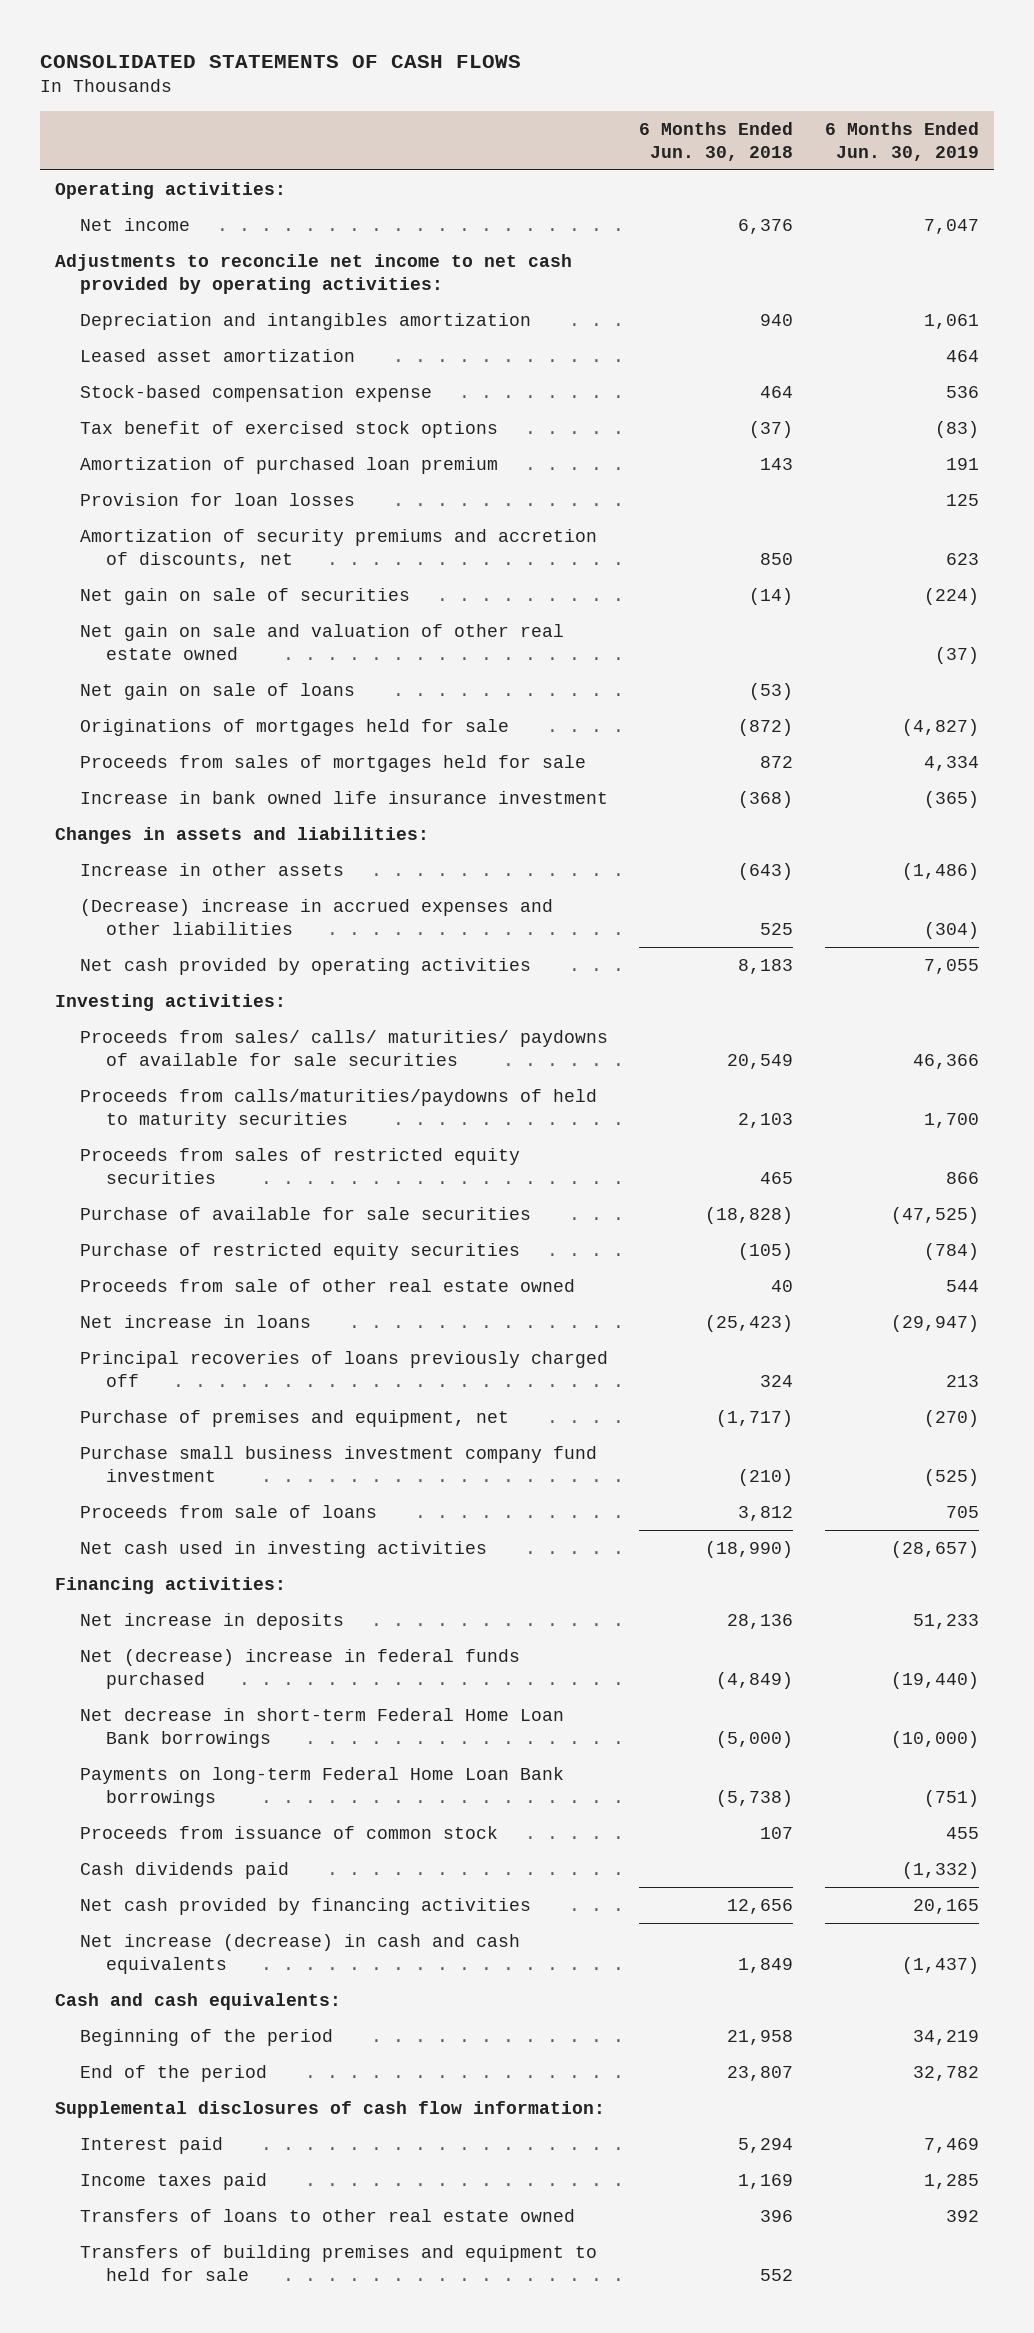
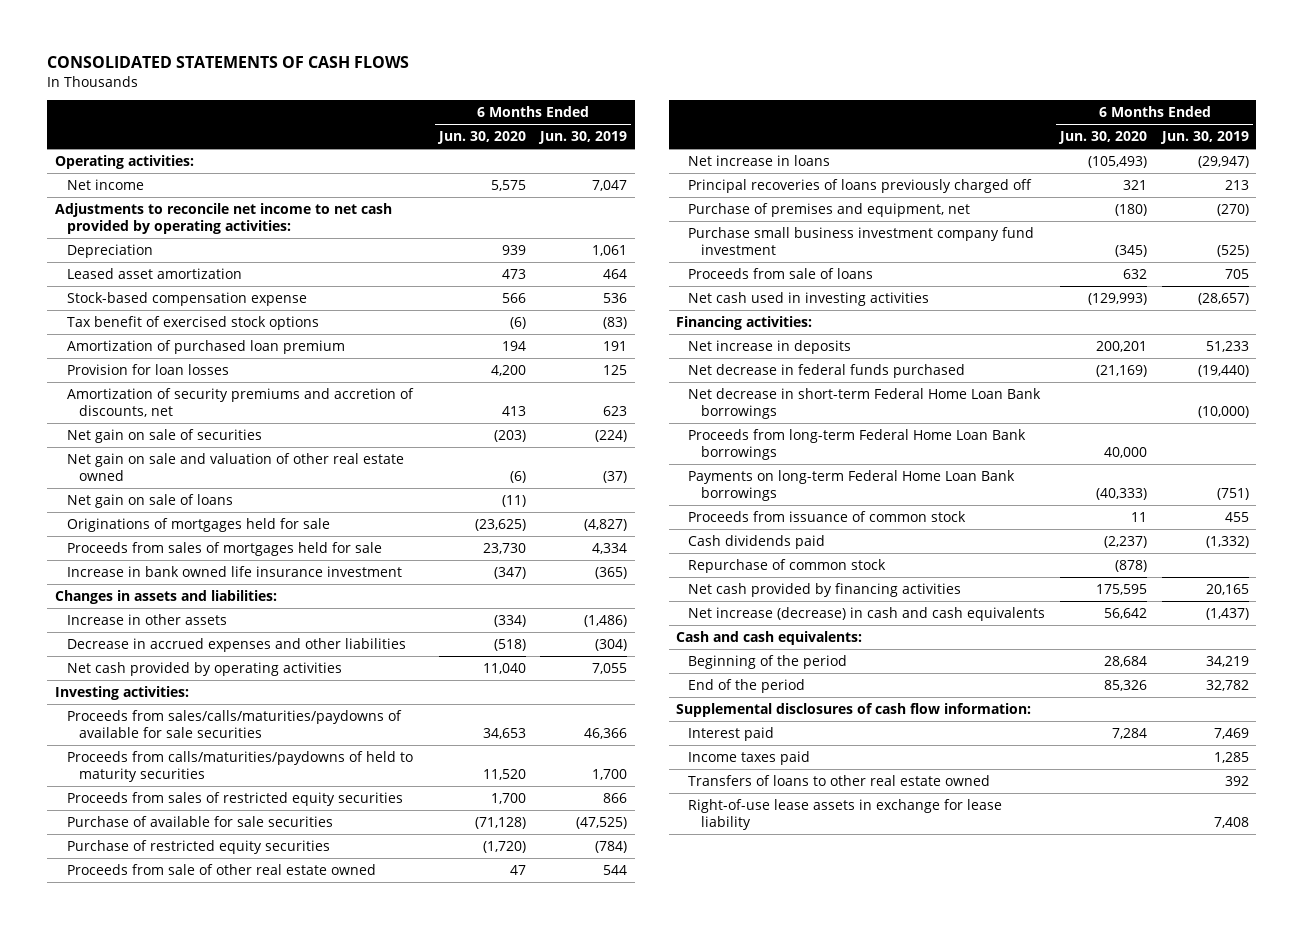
[639,121,794,161] 6 Months Ended Jun. 30, 2018 -> none
none -> [436,130,526,144] Jun. 30, 2020
[80,313,532,331] Depreciation and intangibles amortization -> [66,243,153,258] Depreciation
[80,899,554,936] (Decrease) increase in accrued expenses and other liabilities -> [66,637,406,652] Decrease in accrued expenses and other liabilities
[80,1030,609,1067] Proceeds from sales/ calls/ maturities/ paydowns of available for sale securities -> [66,709,402,738] Proceeds from sales/calls/maturities/paydowns of available for sale securities
[80,1649,521,1690] Net (decrease) increase in federal funds purchased -> [688,363,966,378] Net decrease in federal funds purchased
none -> [688,428,1027,460] Proceeds from long-term Federal Home Loan Bank borrowings
none -> [688,558,887,573] Repurchase of common stock
[80,2245,598,2282] Transfers of building premises and equipment to held for sale -> none
none -> [688,798,1003,830] Right-of-use lease assets in exchange for lease liability

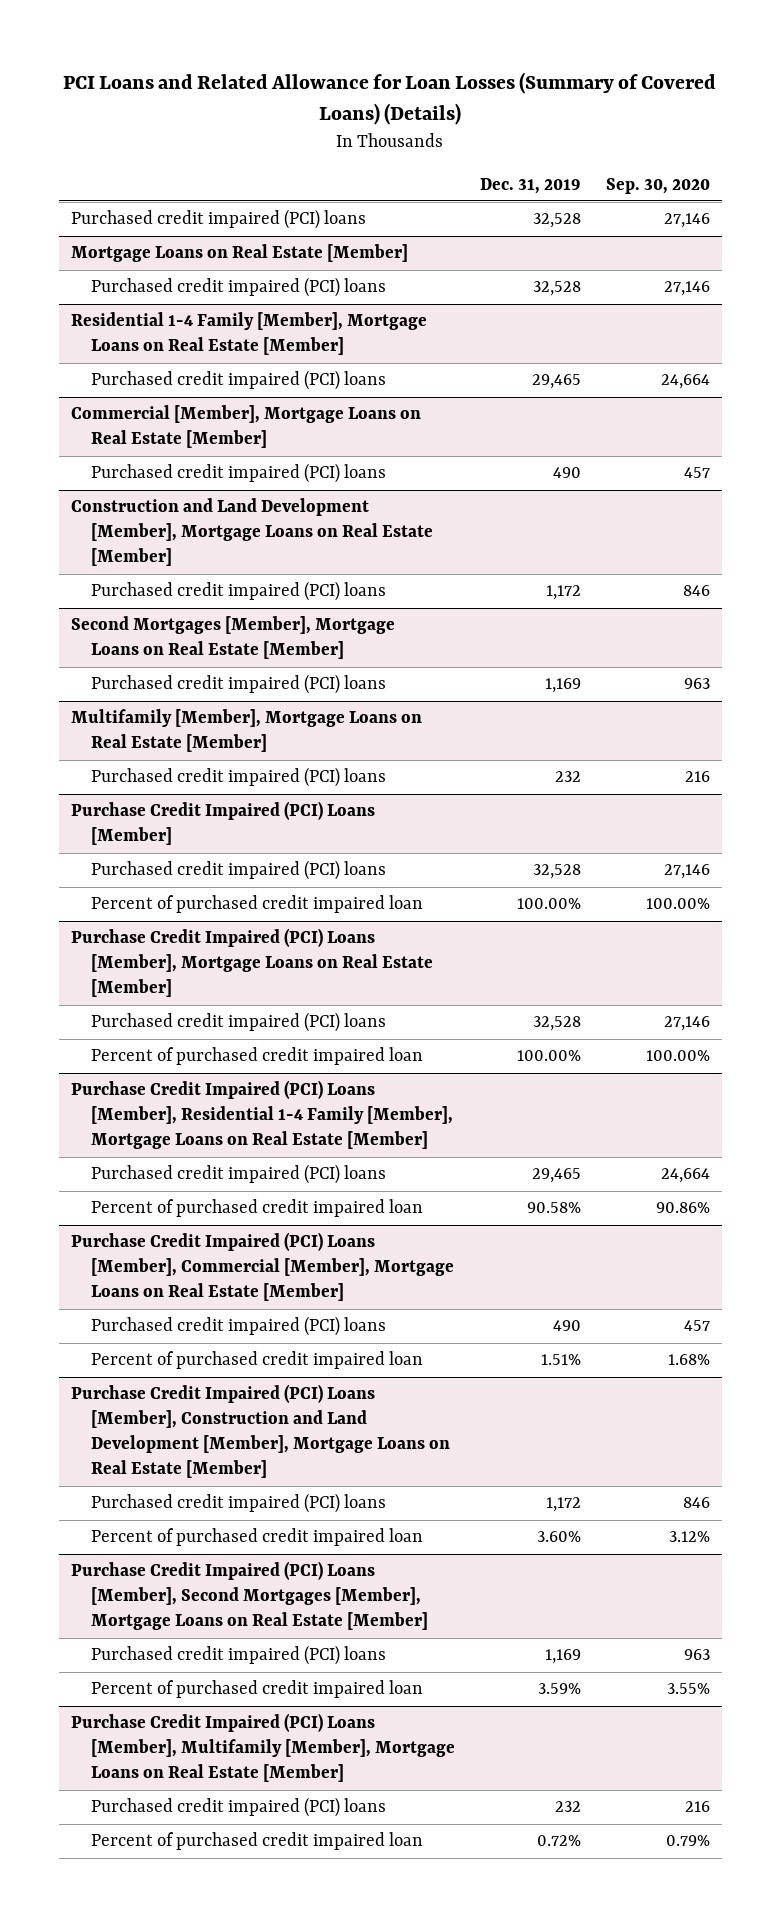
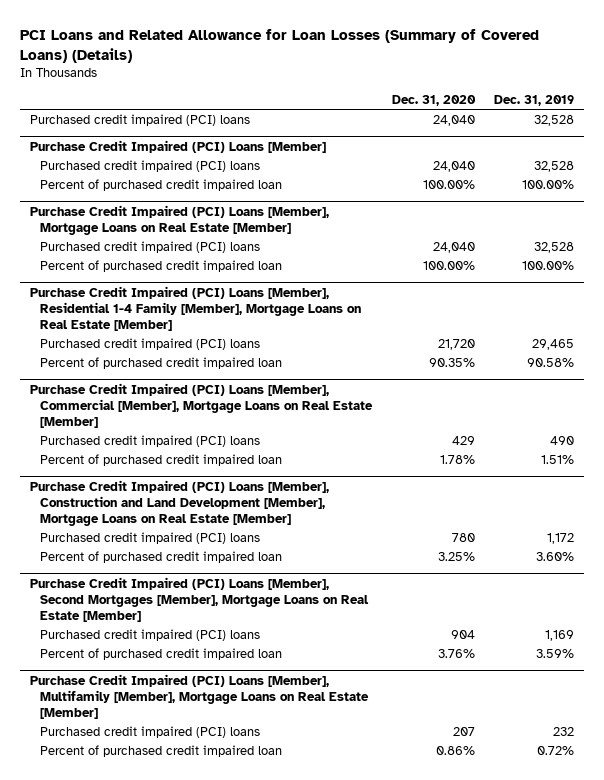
[605,177,710,194] Sep. 30, 2020 -> none
none -> [391,95,476,107] Dec. 31, 2020
[70,244,408,263] Mortgage Loans on Real Estate [Member] -> none
[91,277,387,298] Purchased credit impaired (PCI) loans -> none
[70,312,427,356] Residential 1-4 Family [Member], Mortgage Loans on Real Estate [Member] -> none
[91,370,387,391] Purchased credit impaired (PCI) loans -> none
[70,405,421,449] Commercial [Member], Mortgage Loans on Real Estate [Member] -> none
[91,463,387,484] Purchased credit impaired (PCI) loans -> none
[70,498,434,567] Construction and Land Development [Member], Mortgage Loans on Real Estate [Member] -> none
[91,581,387,602] Purchased credit impaired (PCI) loans -> none
[70,616,395,660] Second Mortgages [Member], Mortgage Loans on Real Estate [Member] -> none
[91,674,387,695] Purchased credit impaired (PCI) loans -> none
[70,709,422,753] Multifamily [Member], Mortgage Loans on Real Estate [Member] -> none
[91,767,387,788] Purchased credit impaired (PCI) loans -> none

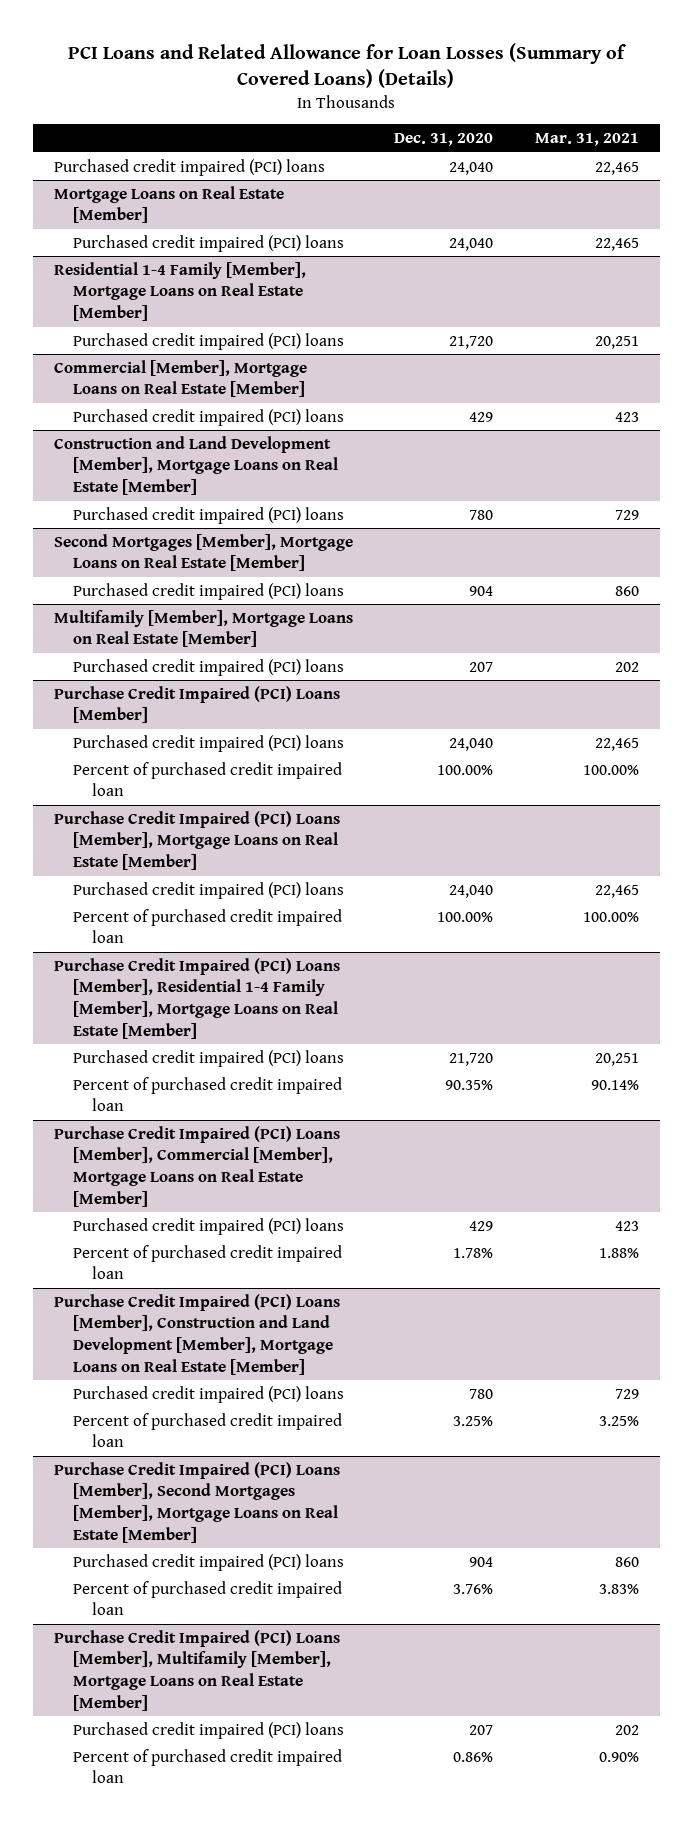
[494,95,575,107] Dec. 31, 2019 -> none
none -> [535,133,640,147] Mar. 31, 2021
none -> [53,185,284,224] Mortgage Loans on Real Estate [Member]
none -> [73,234,345,252] Purchased credit impaired (PCI) loans
none -> [53,261,306,322] Residential 1-4 Family [Member], Mortgage Loans on Real Estate [Member]
none -> [73,332,345,350] Purchased credit impaired (PCI) loans
none -> [53,359,307,398] Commercial [Member], Mortgage Loans on Real Estate [Member]
none -> [73,408,345,426] Purchased credit impaired (PCI) loans
none -> [53,435,339,496] Construction and Land Development [Member], Mortgage Loans on Real Estate [Member]
none -> [73,506,345,524] Purchased credit impaired (PCI) loans
none -> [53,533,353,572] Second Mortgages [Member], Mortgage Loans on Real Estate [Member]
none -> [73,582,345,600] Purchased credit impaired (PCI) loans
none -> [53,609,353,648] Multifamily [Member], Mortgage Loans on Real Estate [Member]
none -> [73,658,345,676] Purchased credit impaired (PCI) loans

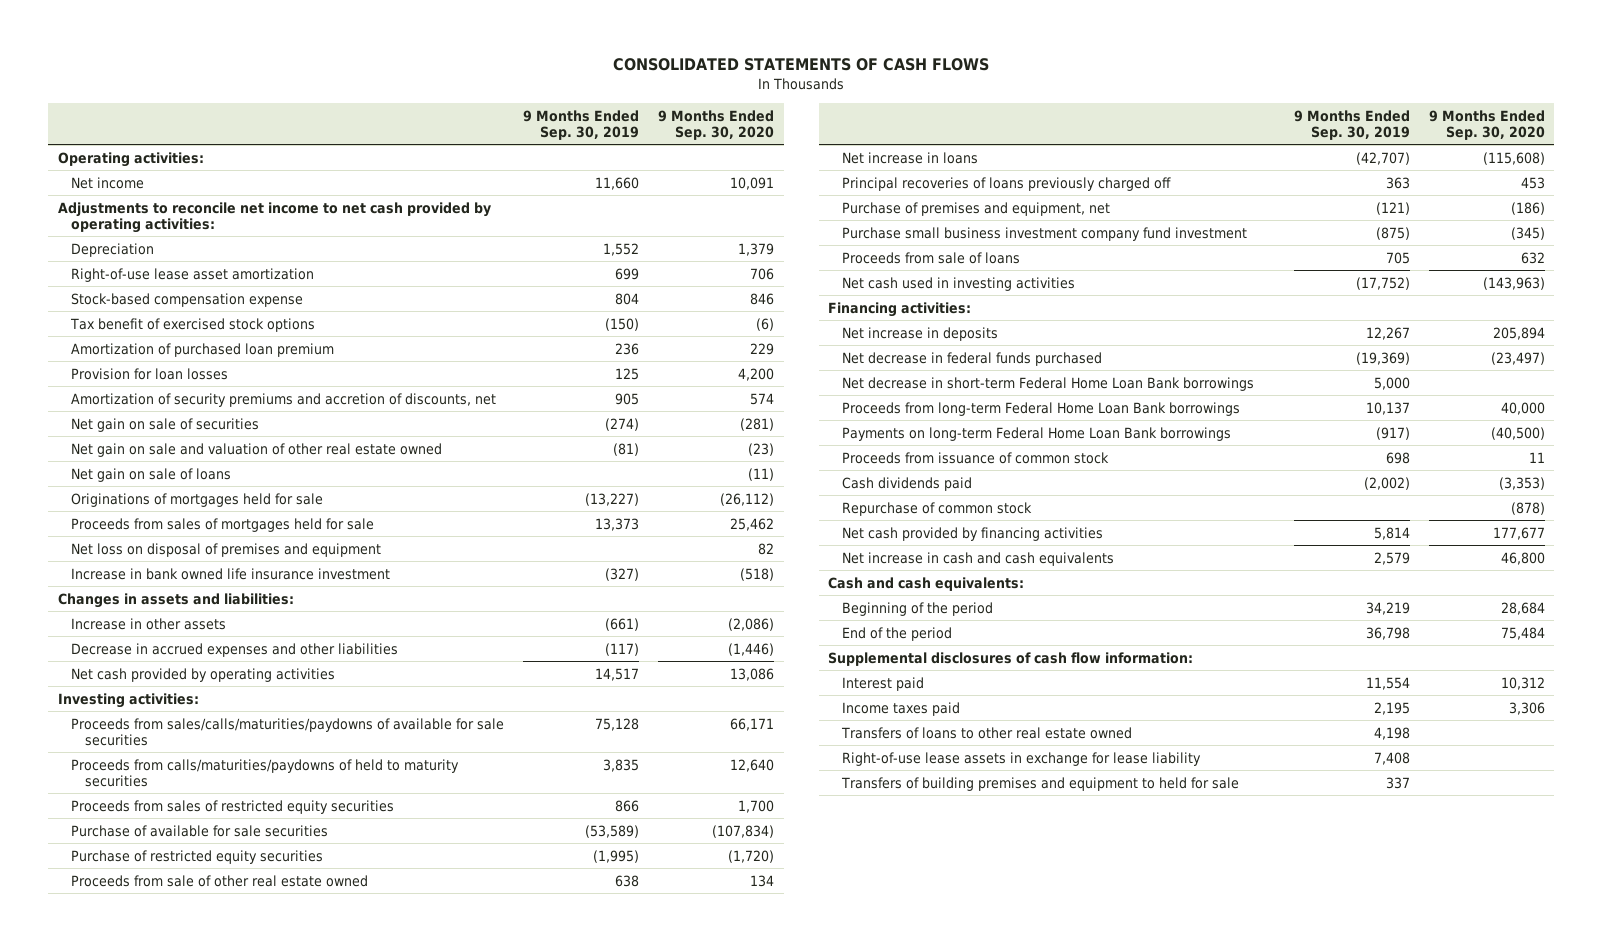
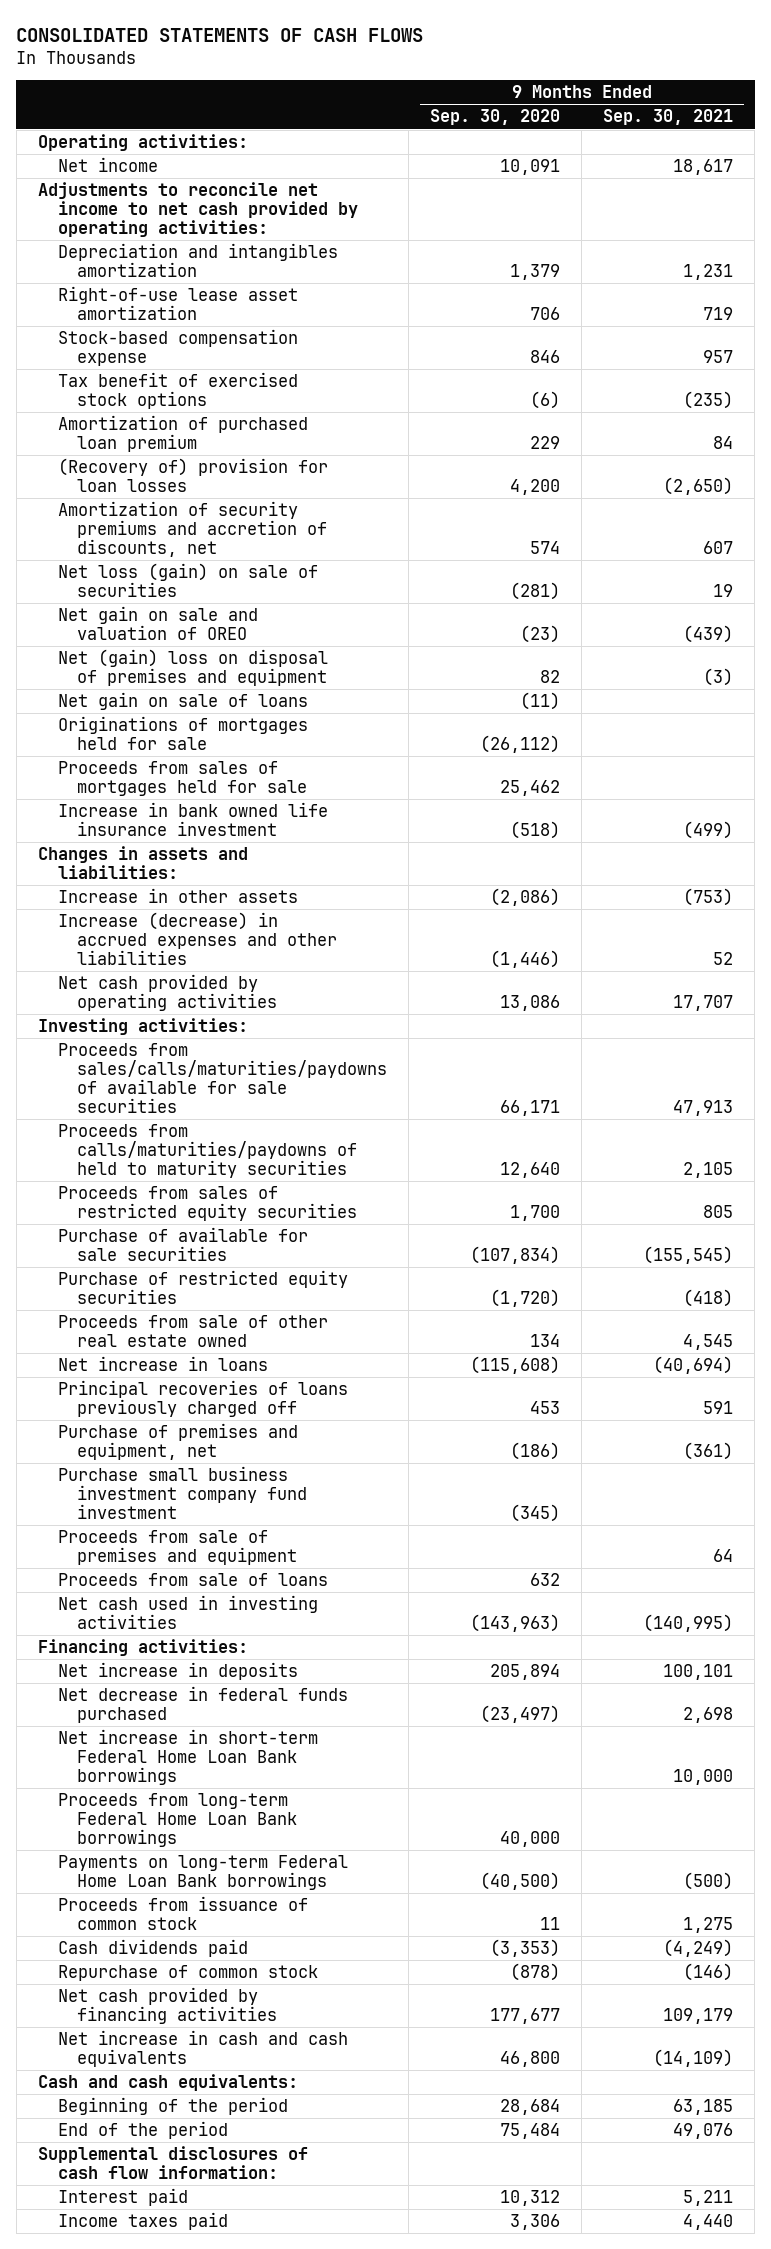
[523,109,640,141] 9 Months Ended Sep. 30, 2019 -> none
none -> [603,109,734,126] Sep. 30, 2021
[71,242,155,257] Depreciation -> [57,243,338,277] Depreciation and intangibles amortization
[71,367,229,380] Provision for loan losses -> [57,458,328,492] (Recovery of) provision for loan losses
[71,417,260,432] Net gain on sale of securities -> [57,563,318,597] Net loss (gain) on sale of securities
[71,442,443,457] Net gain on sale and valuation of other real estate owned -> [57,606,258,640] Net gain on sale and valuation of OREO
none -> [57,649,328,686] Net (gain) loss on disposal of premises and equipment
[71,542,382,557] Net loss on disposal of premises and equipment -> none
[71,642,399,657] Decrease in accrued expenses and other liabilities -> [57,912,338,965] Increase (decrease) in accrued expenses and other liabilities
none -> [57,1530,298,1565] Proceeds from sale of premises and equipment
[841,376,1254,391] Net decrease in short-term Federal Home Loan Bank borrowings -> [57,1729,318,1785] Net increase in short-term Federal Home Loan Bank borrowings
[840,726,1132,739] Transfers of loans to other real estate owned -> none
[841,751,1201,766] Right-of-use lease assets in exchange for lease liability -> none
[840,776,1239,791] Transfers of building premises and equipment to held for sale -> none

